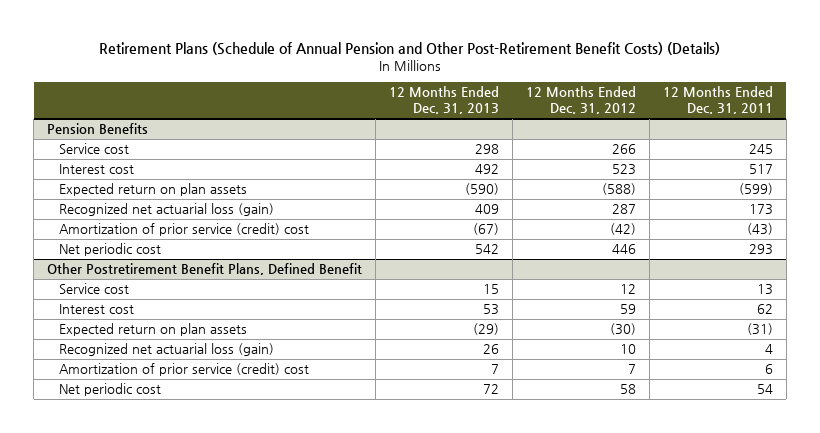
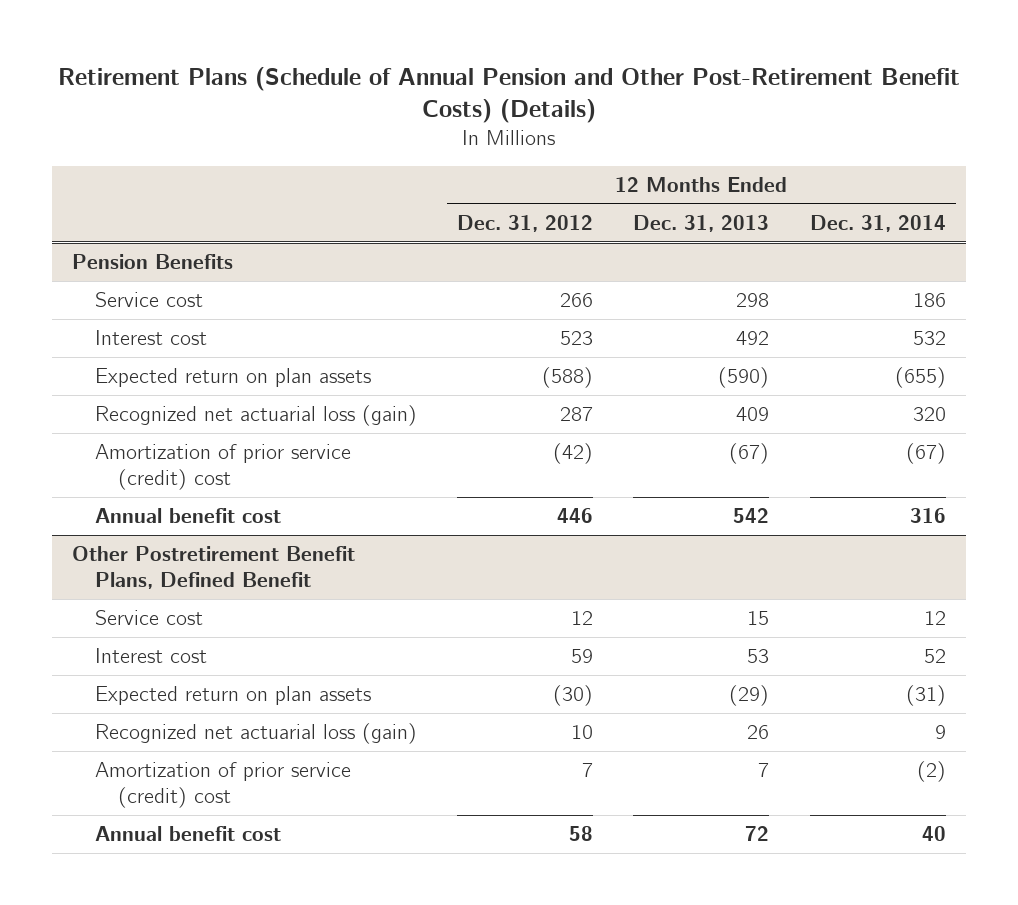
[662,86,773,115] 12 Months Ended Dec. 31, 2011 -> none
none -> [809,215,946,233] Dec. 31, 2014
[59,243,162,257] Net periodic cost -> [95,508,282,524] Annual benefit cost
[59,383,162,397] Net periodic cost -> [95,826,282,842] Annual benefit cost

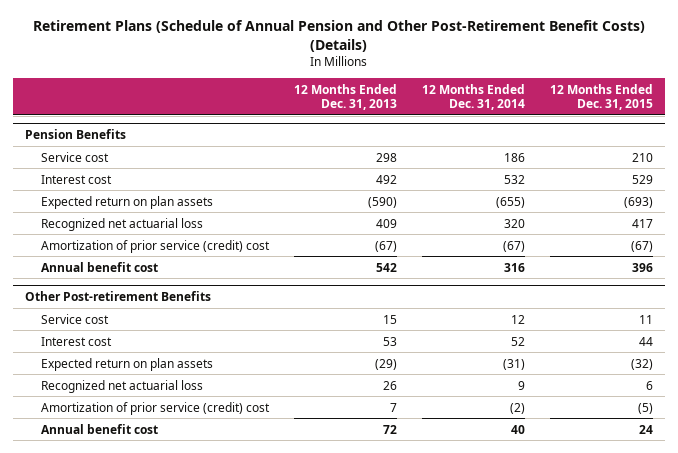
[457,215,594,233] Dec. 31, 2012 -> none
none -> [549,83,653,111] 12 Months Ended Dec. 31, 2015
[95,405,418,427] Recognized net actuarial loss (gain) -> [40,217,203,231] Recognized net actuarial loss
[72,546,356,589] Other Postretirement Benefit Plans, Defined Benefit -> [25,290,212,301] Other Post-retirement Benefits
[95,723,418,745] Recognized net actuarial loss (gain) -> [40,379,203,393] Recognized net actuarial loss

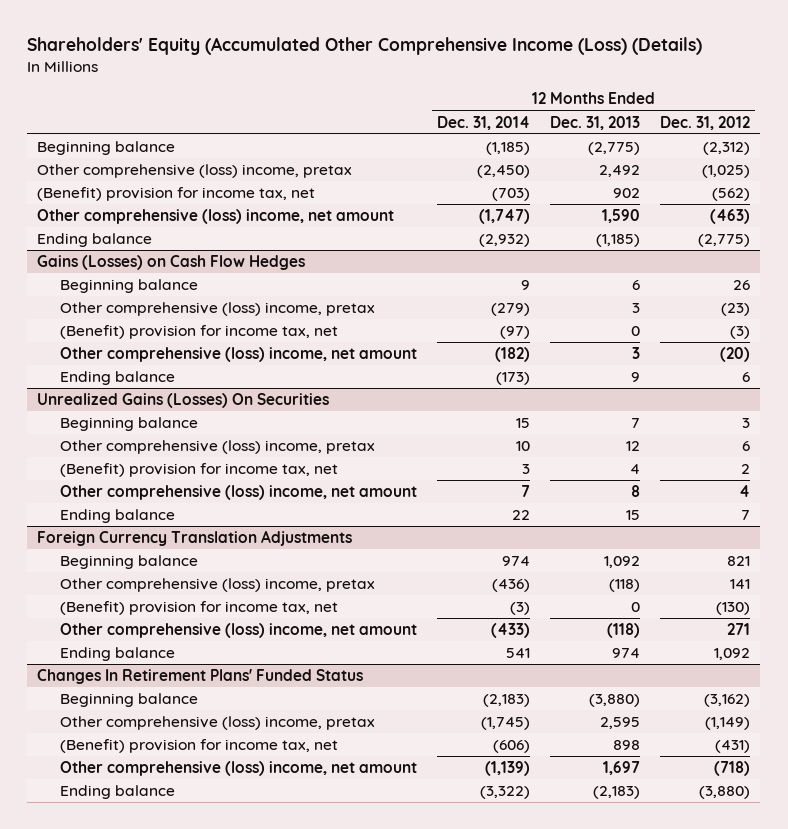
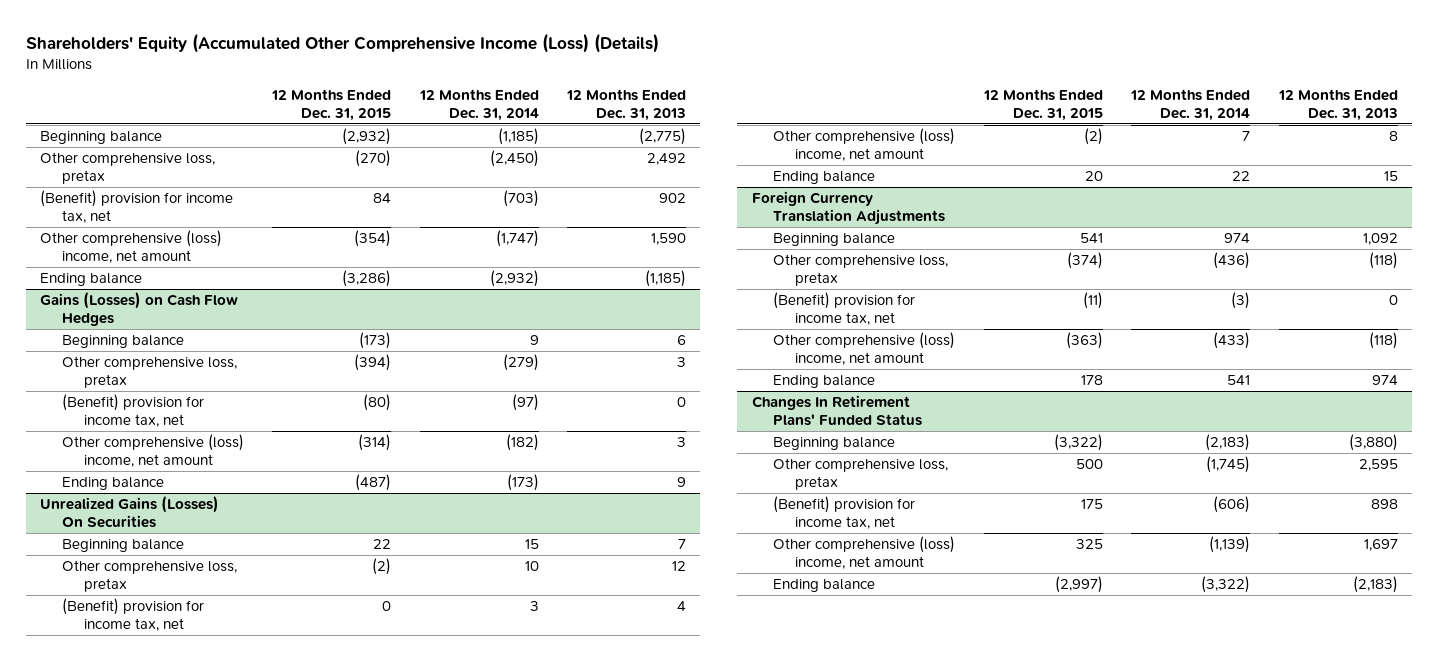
[660,115,751,130] Dec. 31, 2012 -> none
none -> [271,88,392,121] 12 Months Ended Dec. 31, 2015
[37,164,353,179] Other comprehensive (loss) income, pretax -> [39,152,215,185] Other comprehensive loss, pretax
[59,302,375,317] Other comprehensive (loss) income, pretax -> [61,356,237,389] Other comprehensive loss, pretax
[59,440,375,455] Other comprehensive (loss) income, pretax -> [61,560,237,593] Other comprehensive loss, pretax
[59,578,375,593] Other comprehensive (loss) income, pretax -> [773,254,949,287] Other comprehensive loss, pretax
[59,716,375,731] Other comprehensive (loss) income, pretax -> [773,458,949,491] Other comprehensive loss, pretax

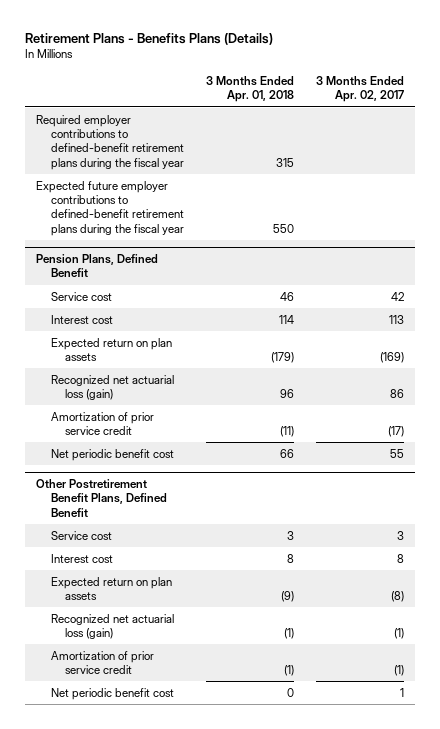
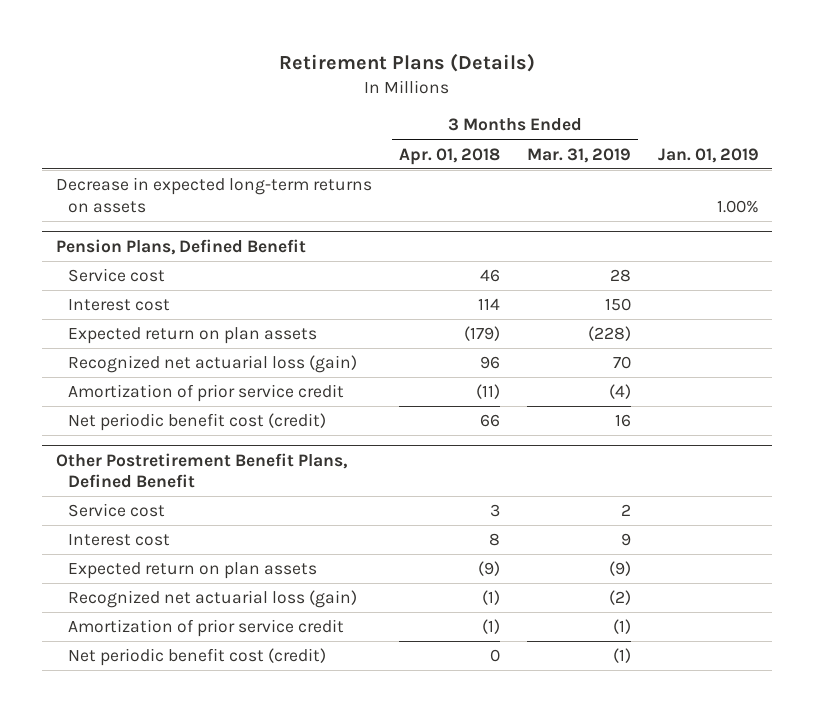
[25,32,274,45] Retirement Plans - Benefits Plans (Details) -> [279,53,536,73] Retirement Plans (Details)
[315,75,404,103] 3 Months Ended Apr. 02, 2017 -> none
none -> [526,147,631,163] Mar. 31, 2019
none -> [657,147,759,163] Jan. 01, 2019
[36,114,184,170] Required employer contributions to defined-benefit retirement plans during the fiscal year -> none
[36,180,184,236] Expected future employer contributions to defined-benefit retirement plans during the fiscal year -> none
none -> [55,177,372,213] Decrease in expected long-term returns on assets
[50,448,174,461] Net periodic benefit cost -> [68,413,327,432] Net periodic benefit cost (credit)
[50,687,174,700] Net periodic benefit cost -> [68,648,327,667] Net periodic benefit cost (credit)

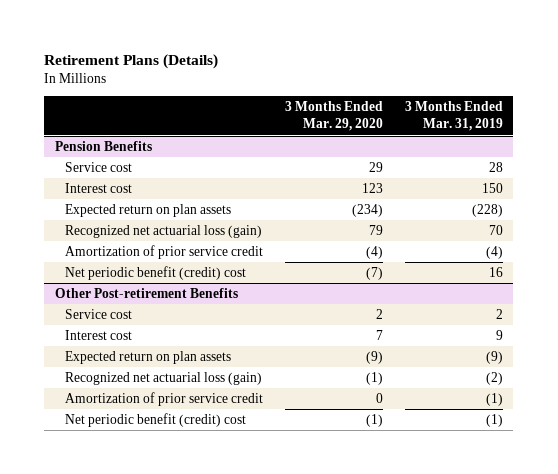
[398,147,500,165] Apr. 01, 2018 -> none
[657,147,759,163] Jan. 01, 2019 -> none
none -> [285,101,384,132] 3 Months Ended Mar. 29, 2020
[55,177,372,213] Decrease in expected long-term returns on assets -> none
[55,238,306,255] Pension Plans, Defined Benefit -> [55,140,153,151] Pension Benefits
[68,413,327,432] Net periodic benefit cost (credit) -> [65,265,247,280] Net periodic benefit (credit) cost
[55,452,347,489] Other Postretirement Benefit Plans, Defined Benefit -> [55,287,239,298] Other Post-retirement Benefits
[68,648,327,667] Net periodic benefit cost (credit) -> [65,412,247,427] Net periodic benefit (credit) cost

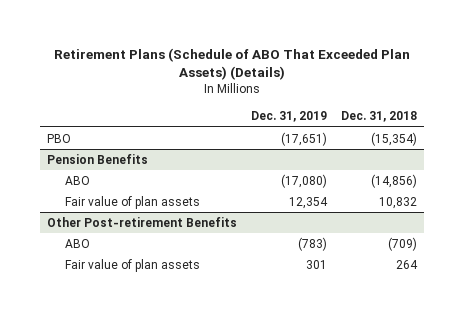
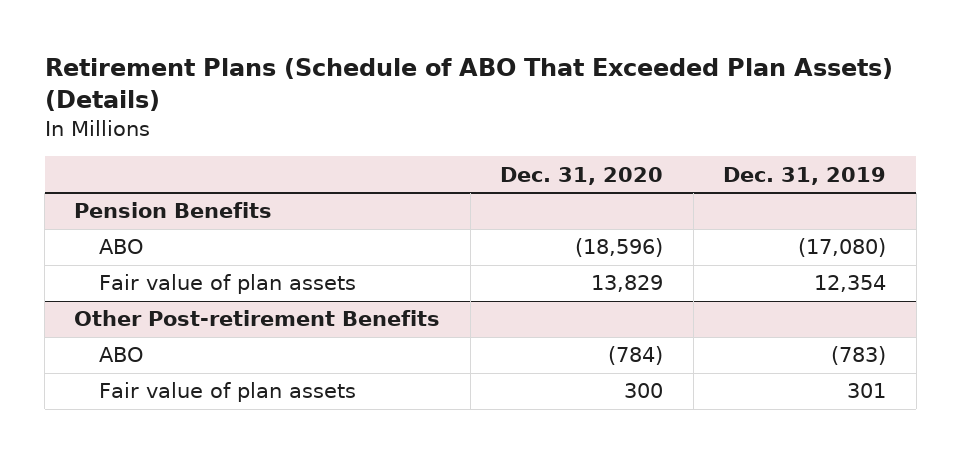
[340,111,417,123] Dec. 31, 2018 -> none
none -> [500,166,664,185] Dec. 31, 2020
[47,133,72,143] PBO -> none

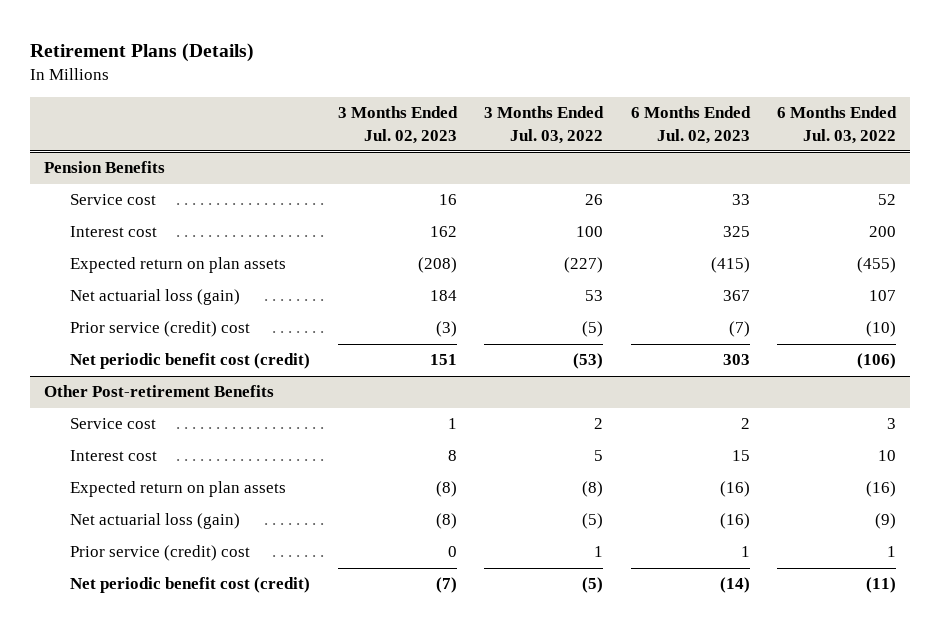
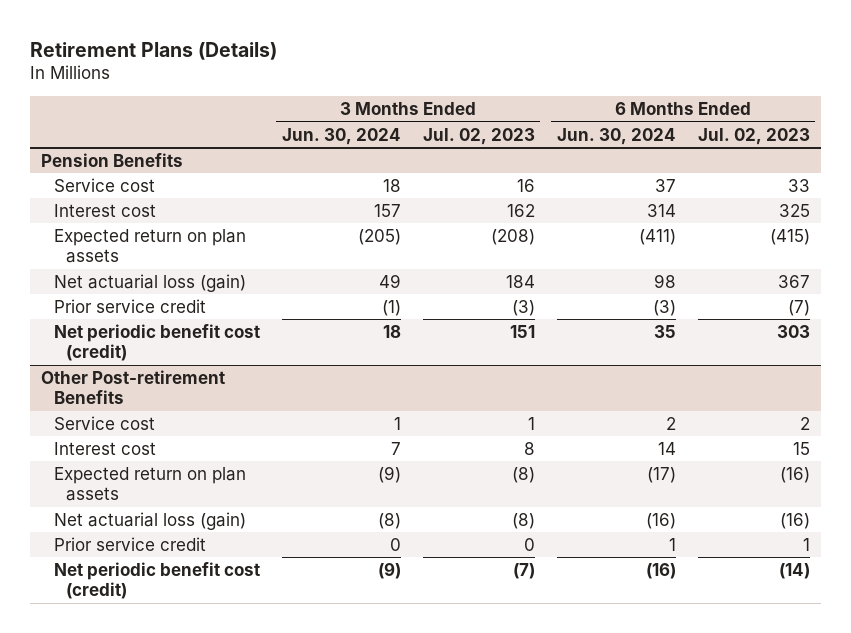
[484,106,605,144] 3 Months Ended Jul. 03, 2022 -> none
[777,106,898,144] 6 Months Ended Jul. 03, 2022 -> none
none -> [281,127,401,145] Jun. 30, 2024
none -> [556,127,676,145] Jun. 30, 2024
[70,321,251,338] Prior service (credit) cost -> [53,298,206,313] Prior service credit
[70,545,251,562] Prior service (credit) cost -> [53,536,206,551] Prior service credit

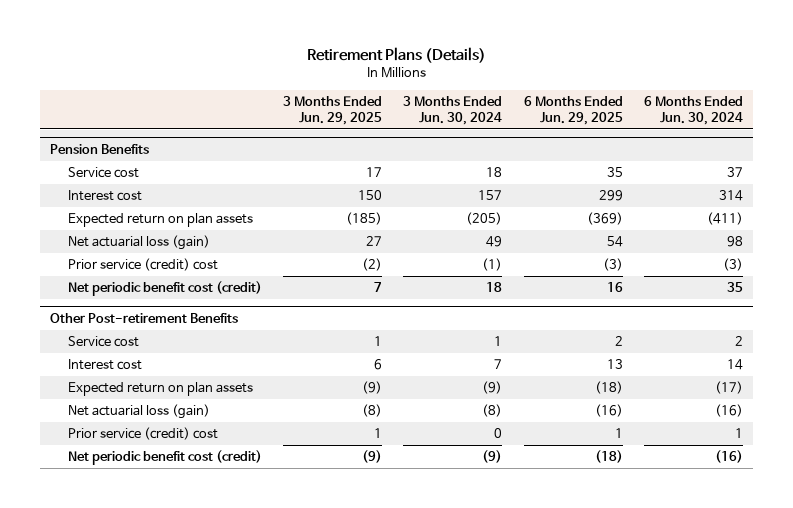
[422,127,535,145] Jul. 02, 2023 -> none
[697,127,810,145] Jul. 02, 2023 -> none
none -> [283,95,383,125] 3 Months Ended Jun. 29, 2025
none -> [523,95,623,125] 6 Months Ended Jun. 29, 2025
[53,298,206,313] Prior service credit -> [68,258,219,272] Prior service (credit) cost
[53,536,206,551] Prior service credit -> [68,427,219,441] Prior service (credit) cost

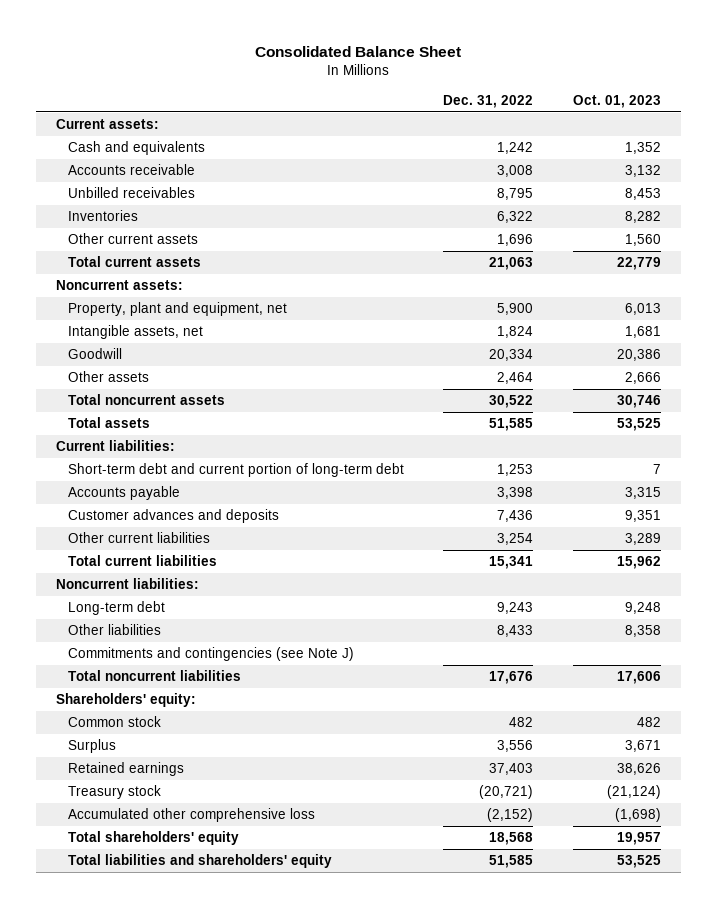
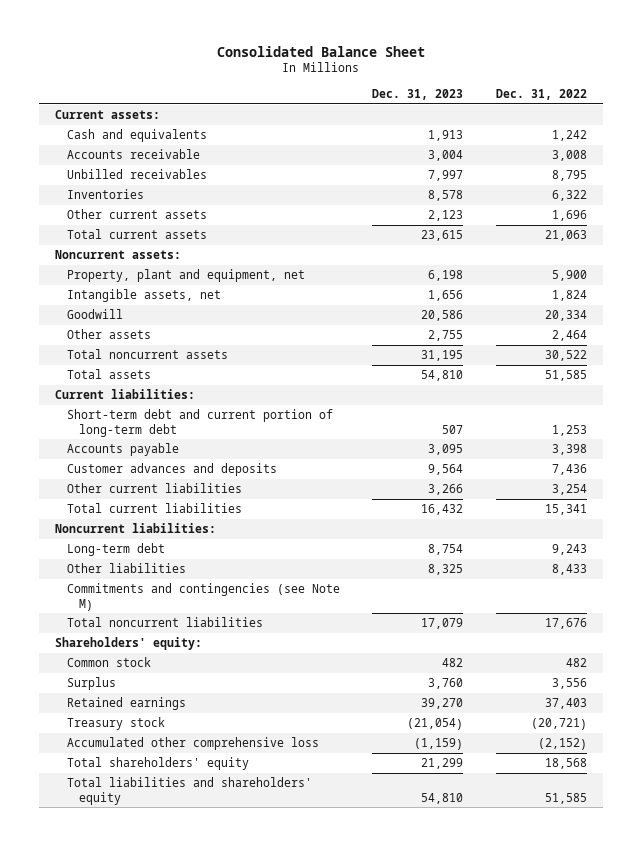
[573,94,662,108] Oct. 01, 2023 -> none
none -> [372,88,464,100] Dec. 31, 2023
[67,647,354,662] Commitments and contingencies (see Note J) -> [67,582,341,611] Commitments and contingencies (see Note M)

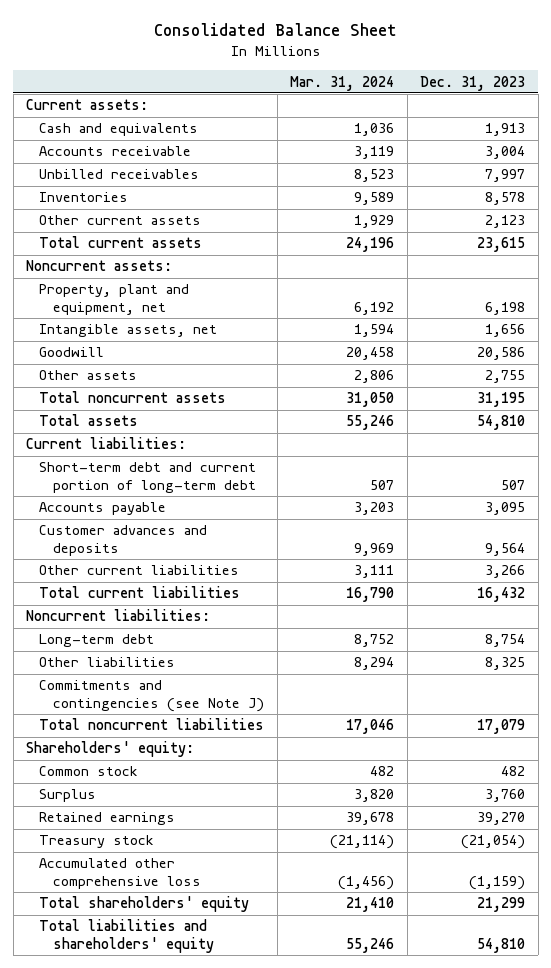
[495,88,587,100] Dec. 31, 2022 -> none
none -> [290,75,395,91] Mar. 31, 2024
[67,582,341,611] Commitments and contingencies (see Note M) -> [39,680,264,712] Commitments and contingencies (see Note J)

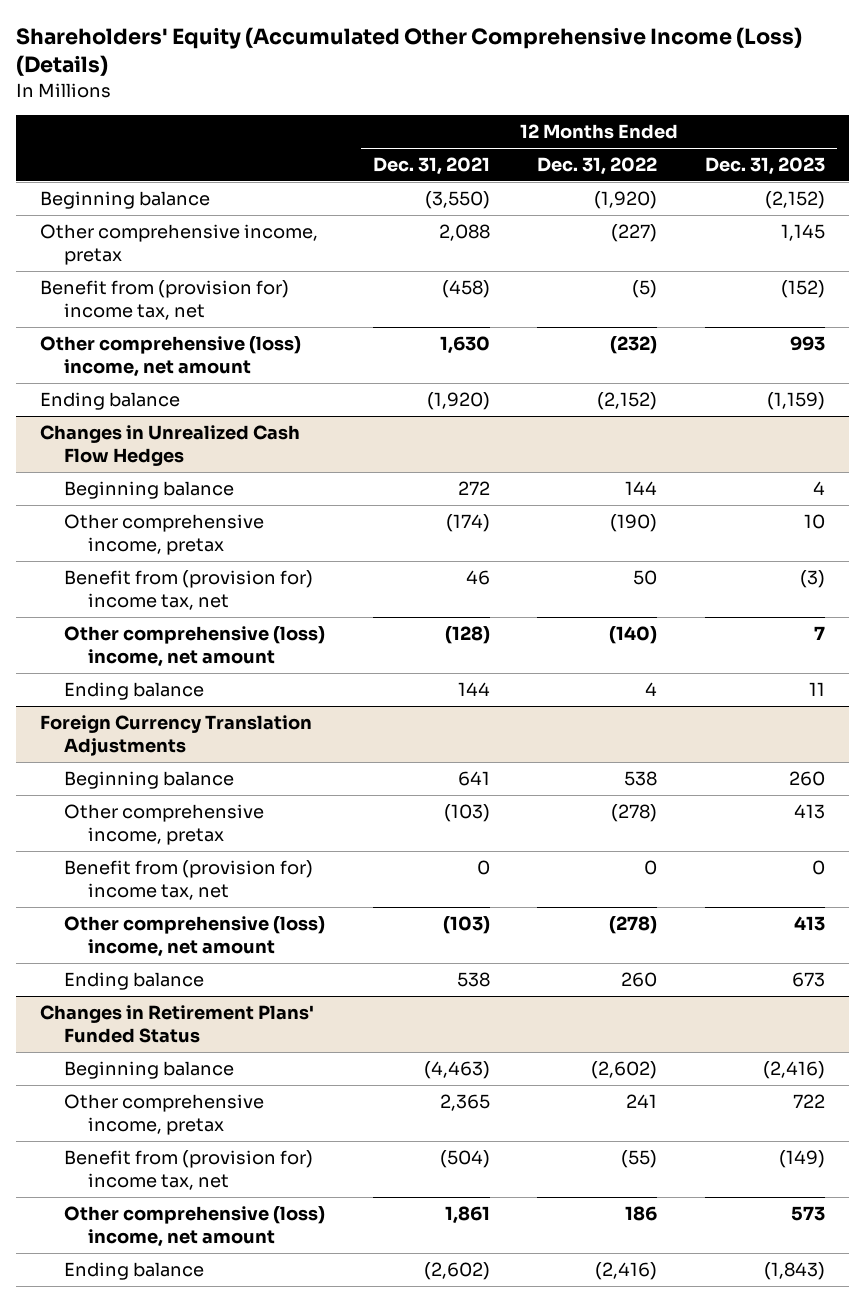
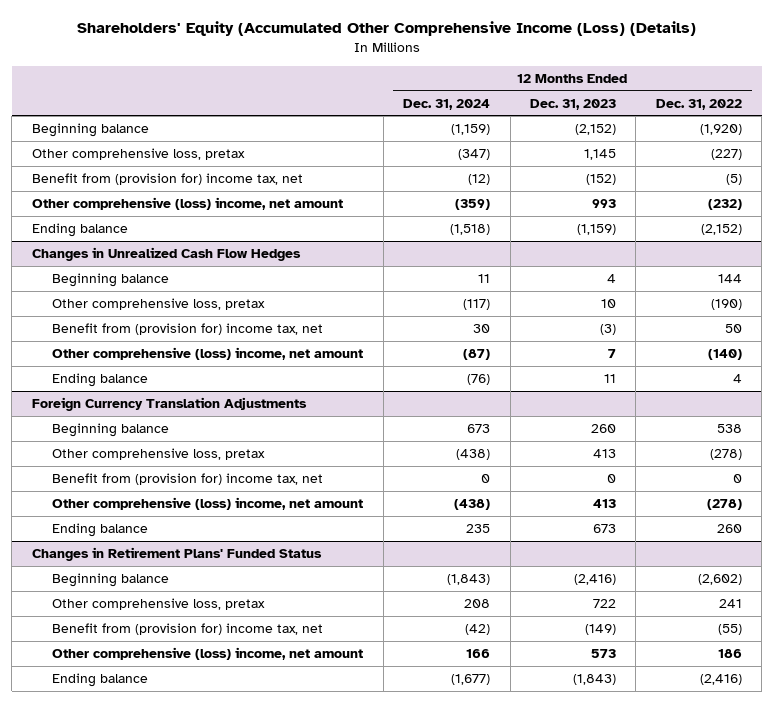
[372,157,490,176] Dec. 31, 2021 -> none
none -> [403,98,491,110] Dec. 31, 2024
[39,224,318,265] Other comprehensive income, pretax -> [31,147,245,160] Other comprehensive loss, pretax
[63,514,264,555] Other comprehensive income, pretax -> [52,297,266,310] Other comprehensive loss, pretax
[63,804,264,845] Other comprehensive income, pretax -> [52,447,266,460] Other comprehensive loss, pretax
[63,1094,264,1135] Other comprehensive income, pretax -> [52,597,266,610] Other comprehensive loss, pretax

